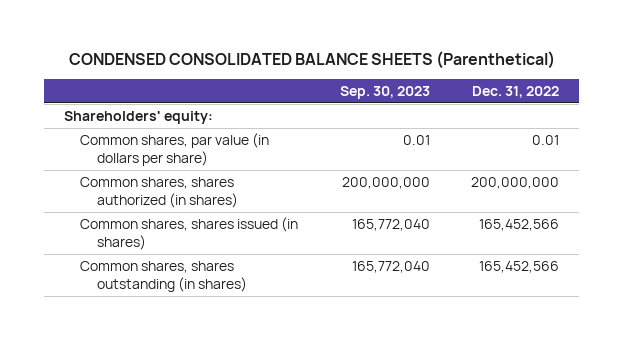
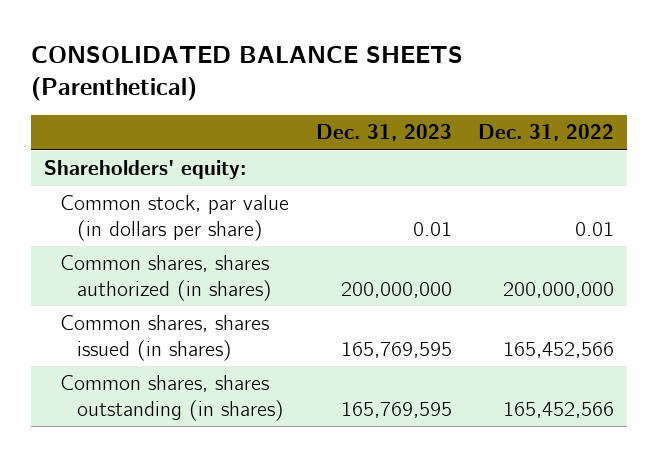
[68,51,555,70] CONDENSED CONSOLIDATED BALANCE SHEETS (Parenthetical) -> [30,45,463,101] CONSOLIDATED BALANCE SHEETS (Parenthetical)
[339,86,430,100] Sep. 30, 2023 -> none
none -> [315,124,452,142] Dec. 31, 2023
[80,132,270,166] Common shares, par value (in dollars per share) -> [60,195,290,241] Common stock, par value (in dollars per share)

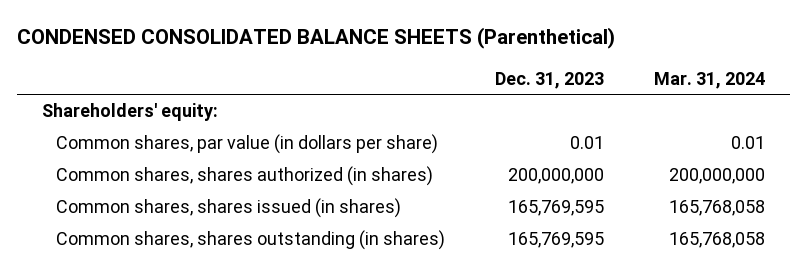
[30,45,463,101] CONSOLIDATED BALANCE SHEETS (Parenthetical) -> [16,27,615,50] CONDENSED CONSOLIDATED BALANCE SHEETS (Parenthetical)
[477,124,614,142] Dec. 31, 2022 -> none
none -> [653,71,765,89] Mar. 31, 2024
[60,195,290,241] Common stock, par value (in dollars per share) -> [55,134,438,155] Common shares, par value (in dollars per share)

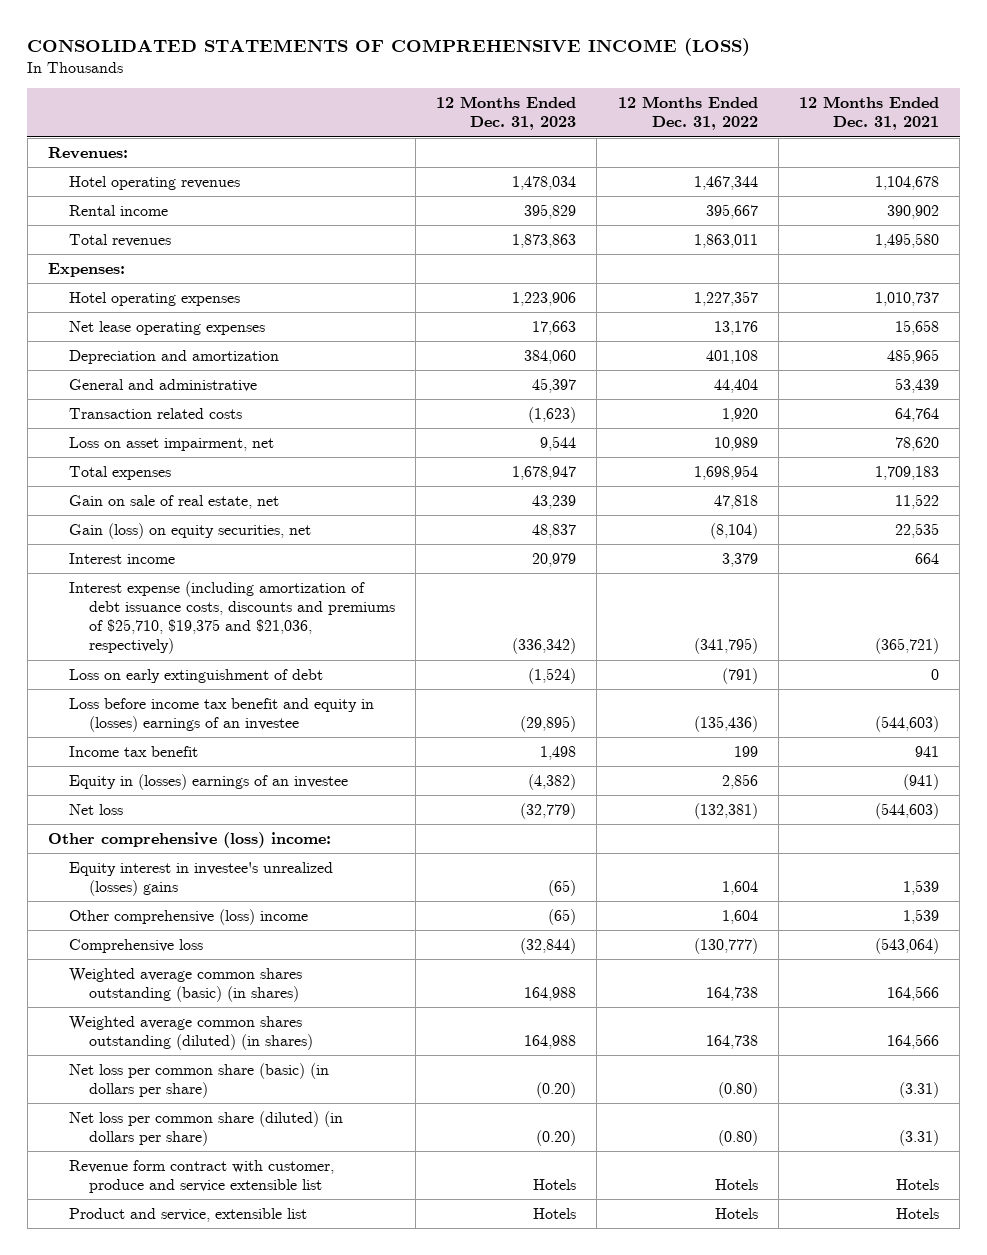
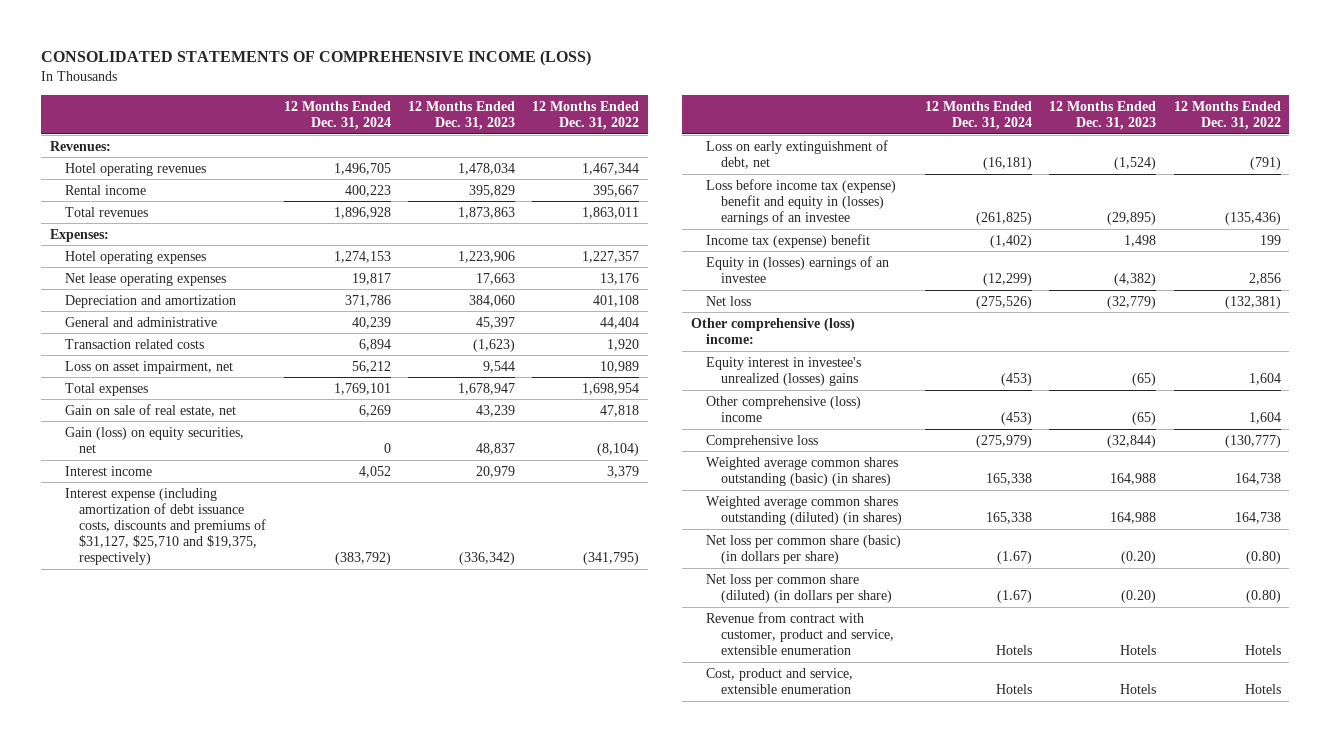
[798,96,939,131] 12 Months Ended Dec. 31, 2021 -> none
none -> [283,100,391,130] 12 Months Ended Dec. 31, 2024
[68,581,395,655] Interest expense (including amortization of debt issuance costs, discounts and premiums of $25,710, $19,375 and $21,036, respectively) -> [64,487,267,566] Interest expense (including amortization of debt issuance costs, discounts and premiums of $31,127, $25,710 and $19,375, respectively)
[68,669,323,684] Loss on early extinguishment of debt -> [705,139,888,169] Loss on early extinguishment of debt, net
[68,698,374,733] Loss before income tax benefit and equity in (losses) earnings of an investee -> [705,178,896,225] Loss before income tax (expense) benefit and equity in (losses) earnings of an investee
[68,746,198,758] Income tax benefit -> [705,233,870,248] Income tax (expense) benefit
[68,1160,334,1194] Revenue form contract with customer, produce and service extensible list -> [705,611,894,655] Revenue from contract with customer, product and service, extensible enumeration
[68,1208,307,1223] Product and service, extensible list -> [705,667,853,694] Cost, product and service, extensible enumeration

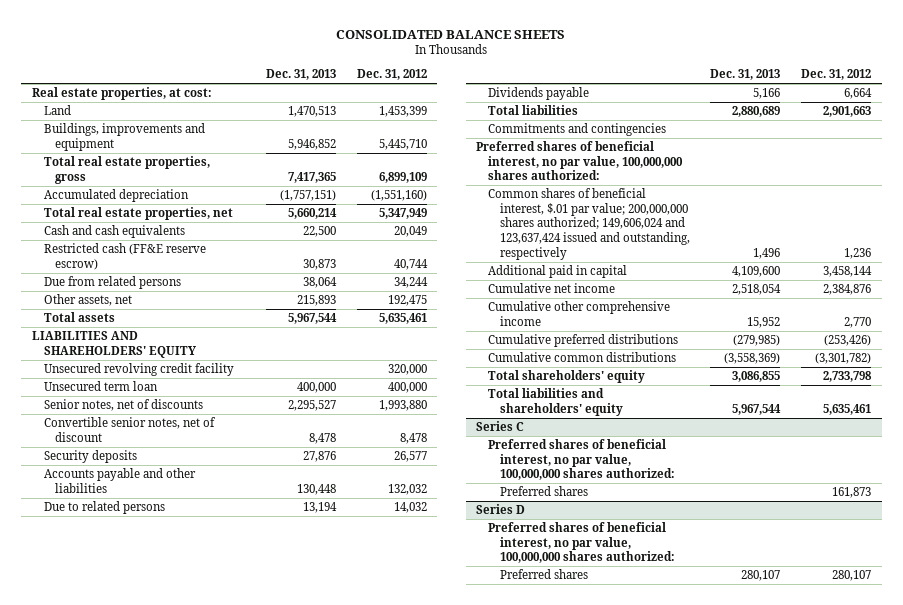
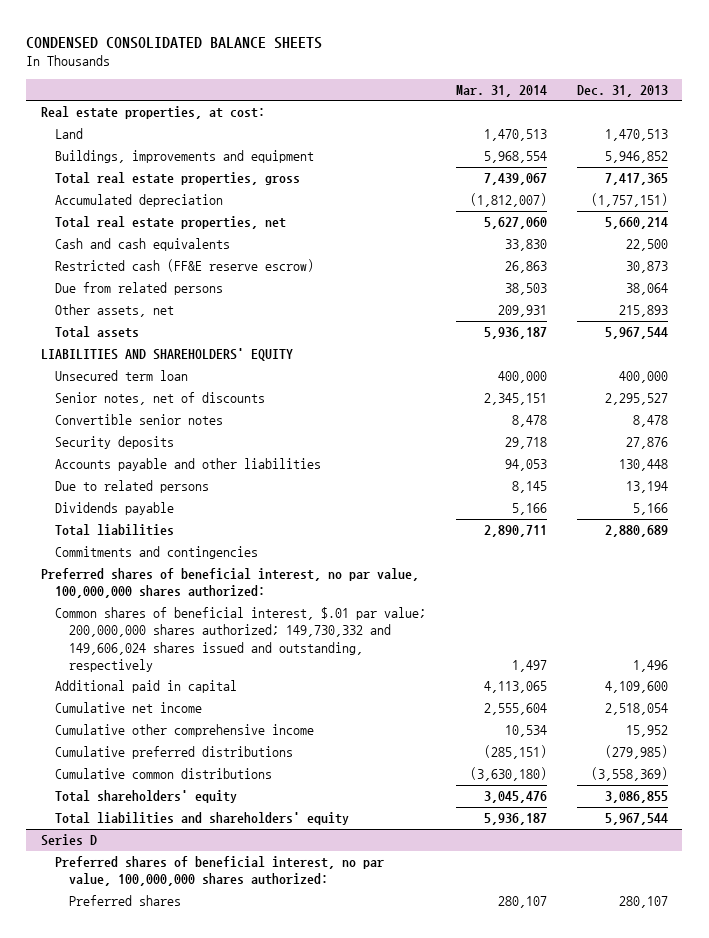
[336,29,566,39] CONSOLIDATED BALANCE SHEETS -> [26,36,323,49] CONDENSED CONSOLIDATED BALANCE SHEETS
[356,69,427,81] Dec. 31, 2012 -> none
none -> [455,84,547,97] Mar. 31, 2014
[43,363,234,377] Unsecured revolving credit facility -> none
[43,417,216,442] Convertible senior notes, net of discount -> [54,414,223,426] Convertible senior notes
[487,188,690,260] Common shares of beneficial interest, $.01 par value; 200,000,000 shares authorized; 149,606,024 and 123,637,424 issued and outstanding, respectively -> [54,607,426,672] Common shares of beneficial interest, $.01 par value; 200,000,000 shares authorized; 149,730,332 and 149,606,024 shares issued and outstanding, respectively
[475,421,524,432] Series C -> none
[487,439,675,481] Preferred shares of beneficial interest, no par value, 100,000,000 shares authorized: -> none
[499,486,588,497] Preferred shares -> none

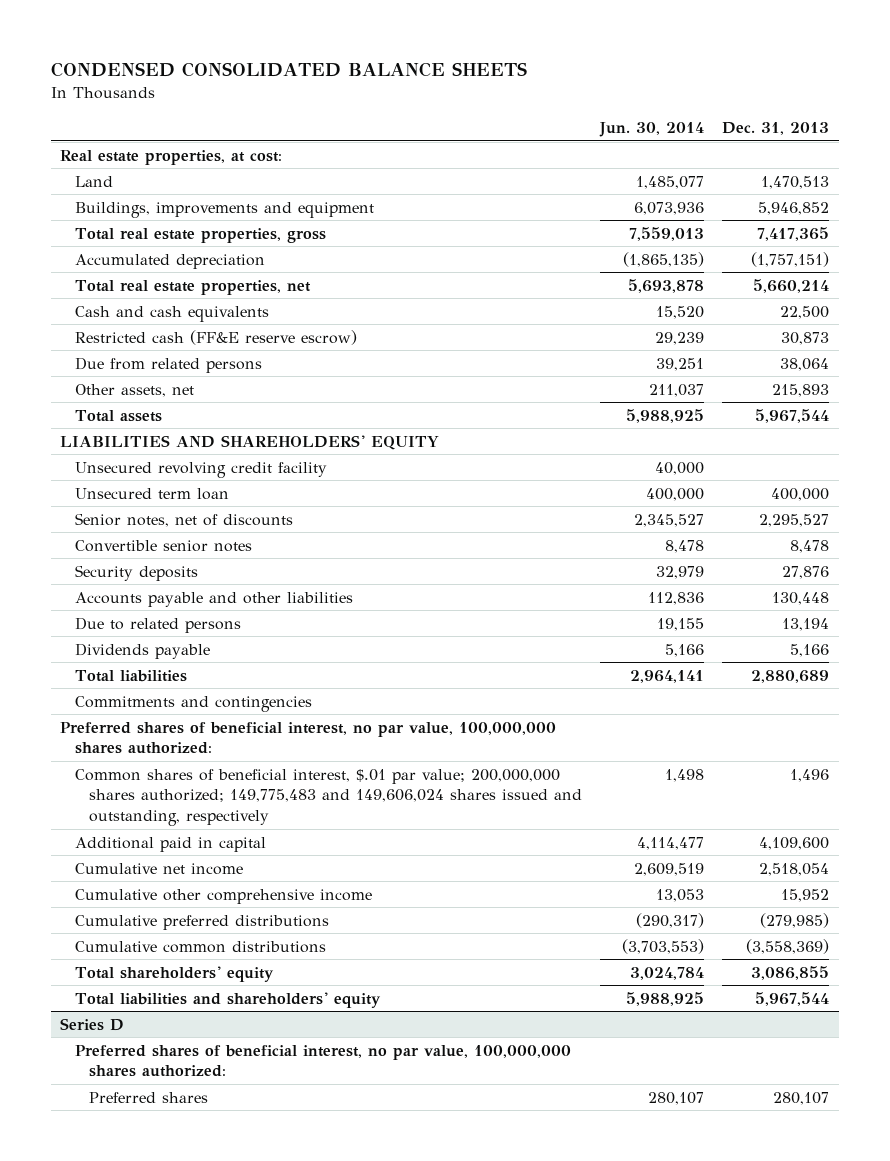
[455,84,547,97] Mar. 31, 2014 -> none
none -> [599,122,705,138] Jun. 30, 2014
none -> [74,461,327,478] Unsecured revolving credit facility
[54,607,426,672] Common shares of beneficial interest, $.01 par value; 200,000,000 shares authorized; 149,730,332 and 149,606,024 shares issued and outstanding, respectively -> [74,768,583,827] Common shares of beneficial interest, $.01 par value; 200,000,000 shares authorized; 149,775,483 and 149,606,024 shares issued and outstanding, respectively

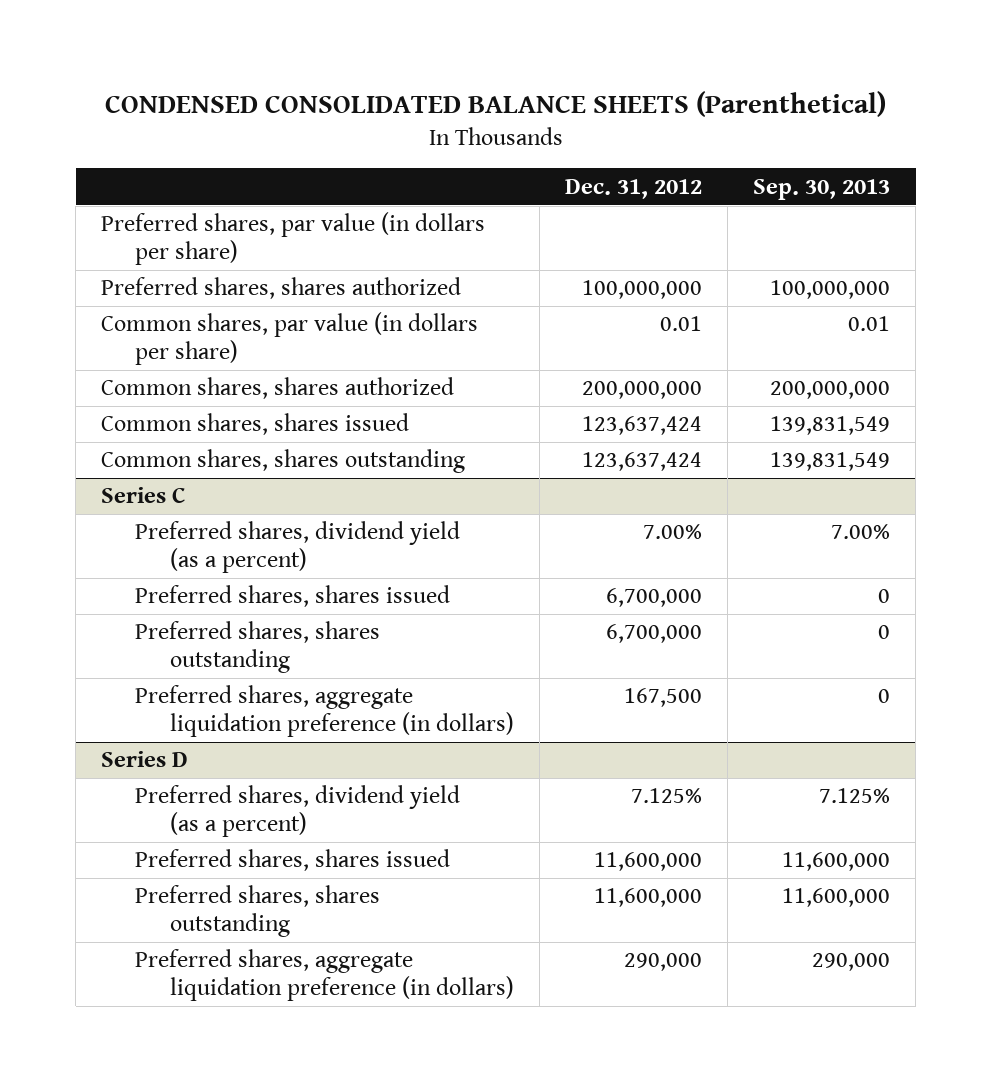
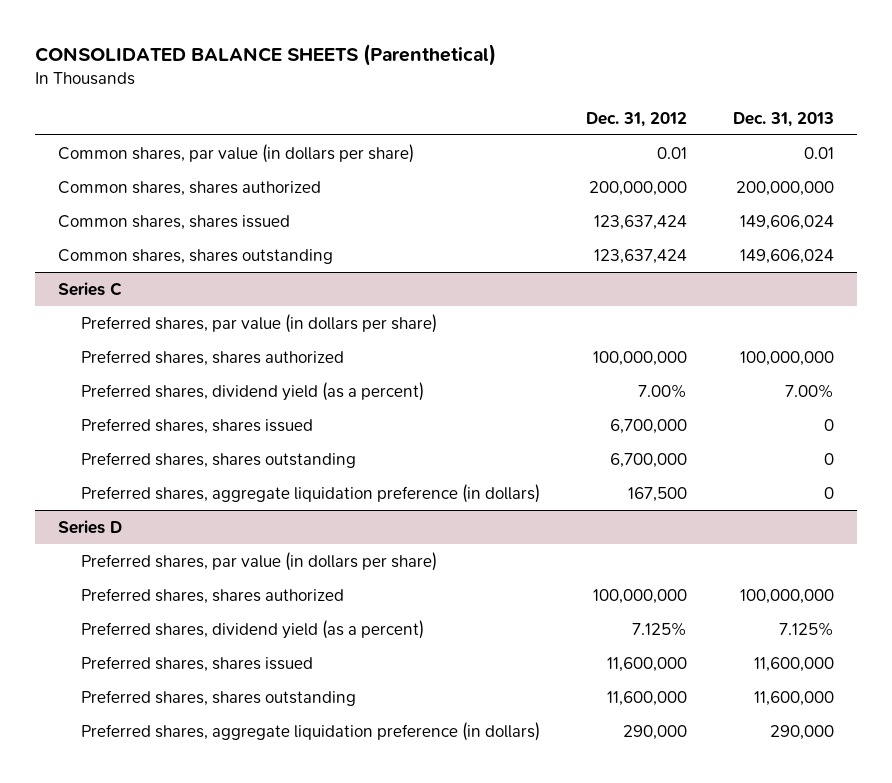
[104,90,886,117] CONDENSED CONSOLIDATED BALANCE SHEETS (Parenthetical) -> [34,44,496,67] CONSOLIDATED BALANCE SHEETS (Parenthetical)
[752,178,890,200] Sep. 30, 2013 -> none
none -> [733,111,835,127] Dec. 31, 2013
[101,212,486,266] Preferred shares, par value (in dollars per share) -> none
[101,277,462,300] Preferred shares, shares authorized -> none
none -> [80,313,437,333] Preferred shares, par value (in dollars per share)
none -> [80,349,344,366] Preferred shares, shares authorized
none -> [80,551,437,571] Preferred shares, par value (in dollars per share)
none -> [80,587,344,604] Preferred shares, shares authorized

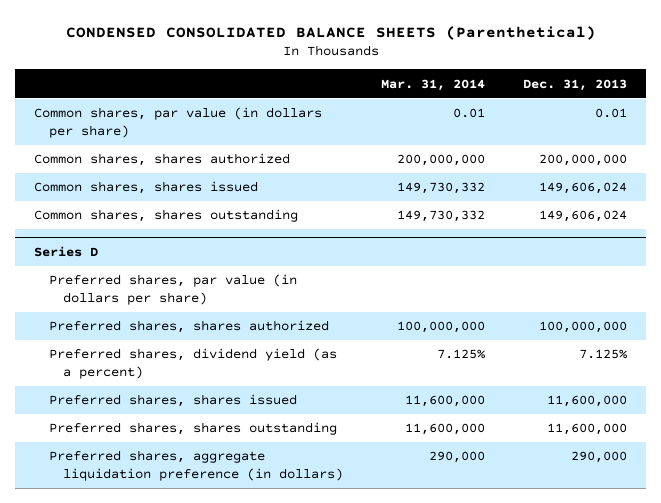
[34,44,496,67] CONSOLIDATED BALANCE SHEETS (Parenthetical) -> [65,25,596,40] CONDENSED CONSOLIDATED BALANCE SHEETS (Parenthetical)
[585,111,687,127] Dec. 31, 2012 -> none
none -> [381,78,486,91] Mar. 31, 2014
[57,281,122,296] Series C -> none
[80,313,437,333] Preferred shares, par value (in dollars per share) -> none
[80,349,344,366] Preferred shares, shares authorized -> none
[80,381,424,401] Preferred shares, dividend yield (as a percent) -> none
[80,417,313,434] Preferred shares, shares issued -> none
[80,451,356,468] Preferred shares, shares outstanding -> none
[80,483,540,503] Preferred shares, aggregate liquidation preference (in dollars) -> none

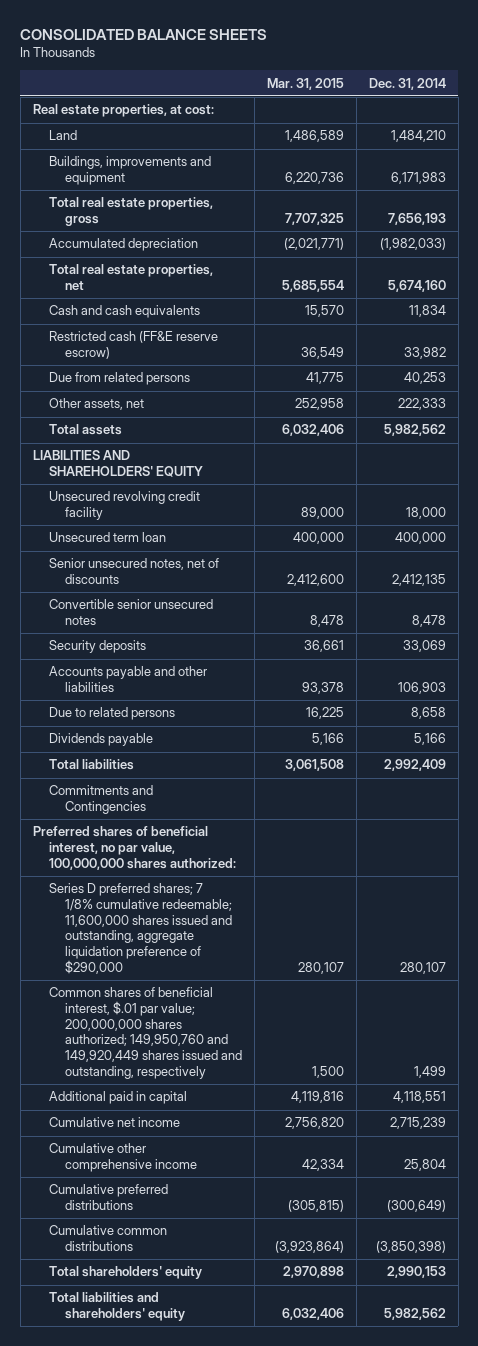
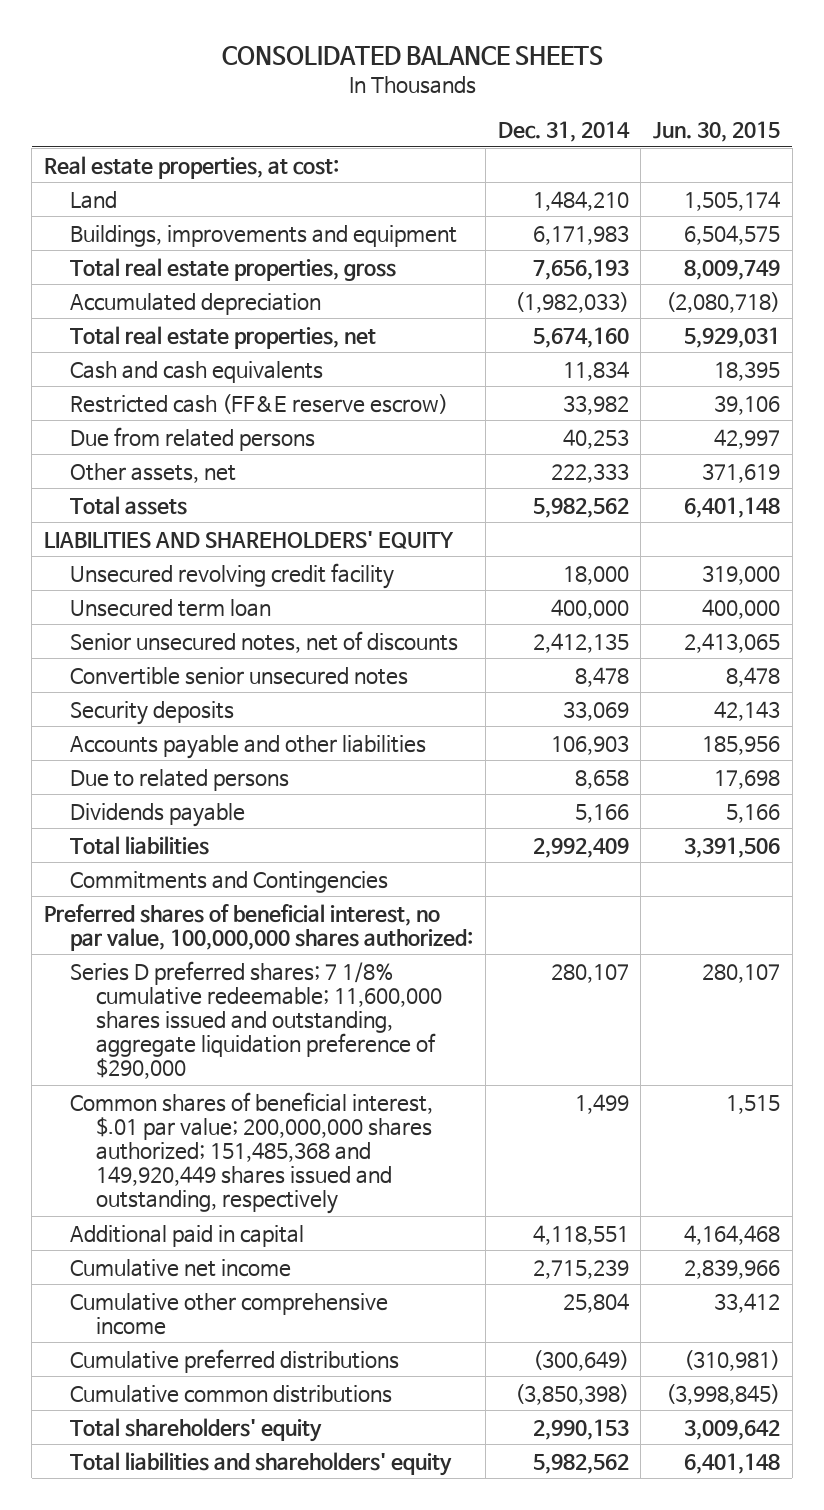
[266,77,344,90] Mar. 31, 2015 -> none
none -> [653,121,781,143] Jun. 30, 2015
[48,987,242,1079] Common shares of beneficial interest, $.01 par value; 200,000,000 shares authorized; 149,950,760 and 149,920,449 shares issued and outstanding, respectively -> [70,1091,434,1215] Common shares of beneficial interest, $.01 par value; 200,000,000 shares authorized; 151,485,368 and 149,920,449 shares issued and outstanding, respectively

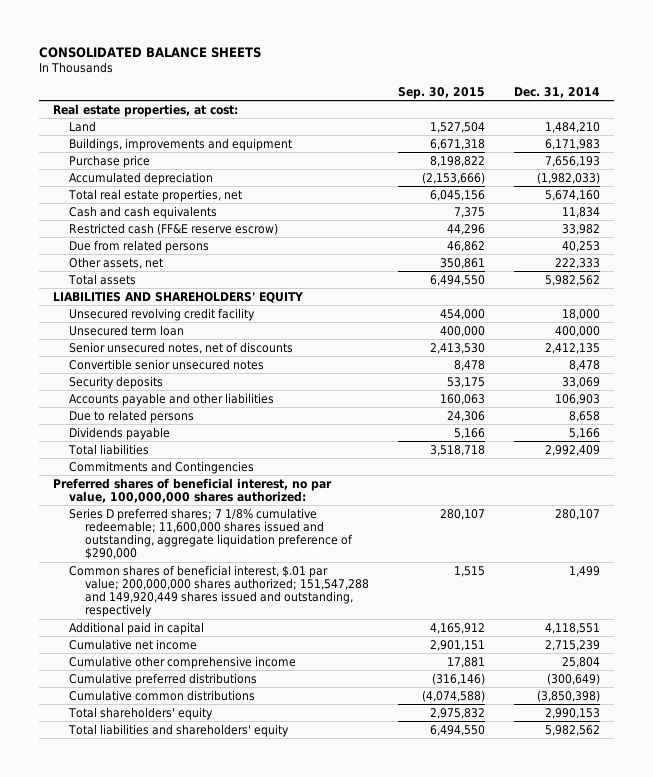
[653,121,781,143] Jun. 30, 2015 -> none
none -> [397,86,485,99] Sep. 30, 2015
[70,257,397,281] Total real estate properties, gross -> [69,154,151,168] Purchase price
[70,1091,434,1215] Common shares of beneficial interest, $.01 par value; 200,000,000 shares authorized; 151,485,368 and 149,920,449 shares issued and outstanding, respectively -> [69,564,369,618] Common shares of beneficial interest, $.01 par value; 200,000,000 shares authorized; 151,547,288 and 149,920,449 shares issued and outstanding, respectively

